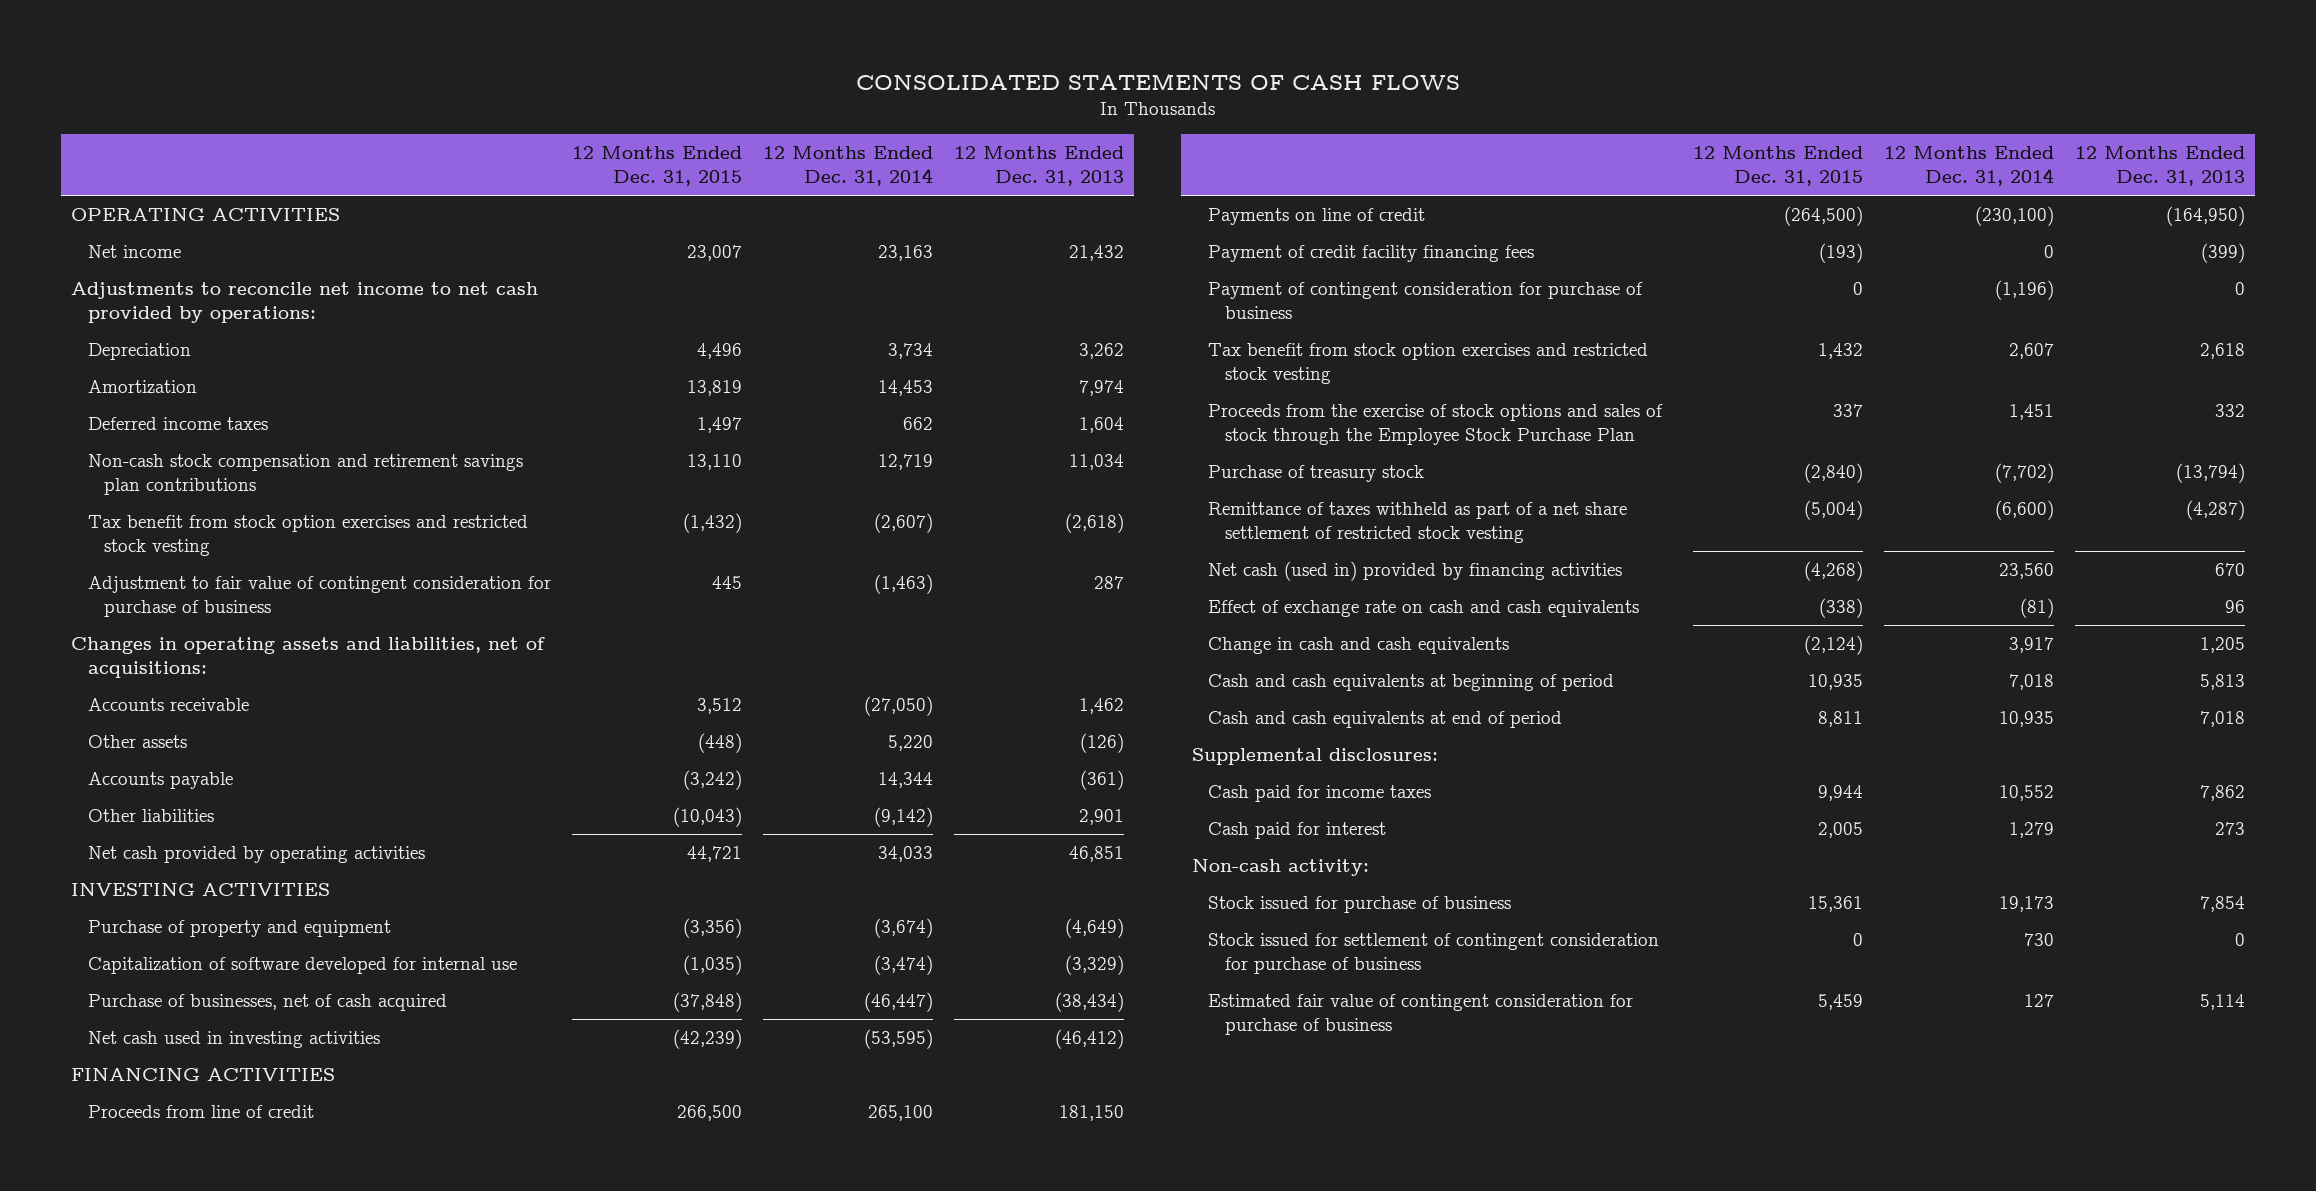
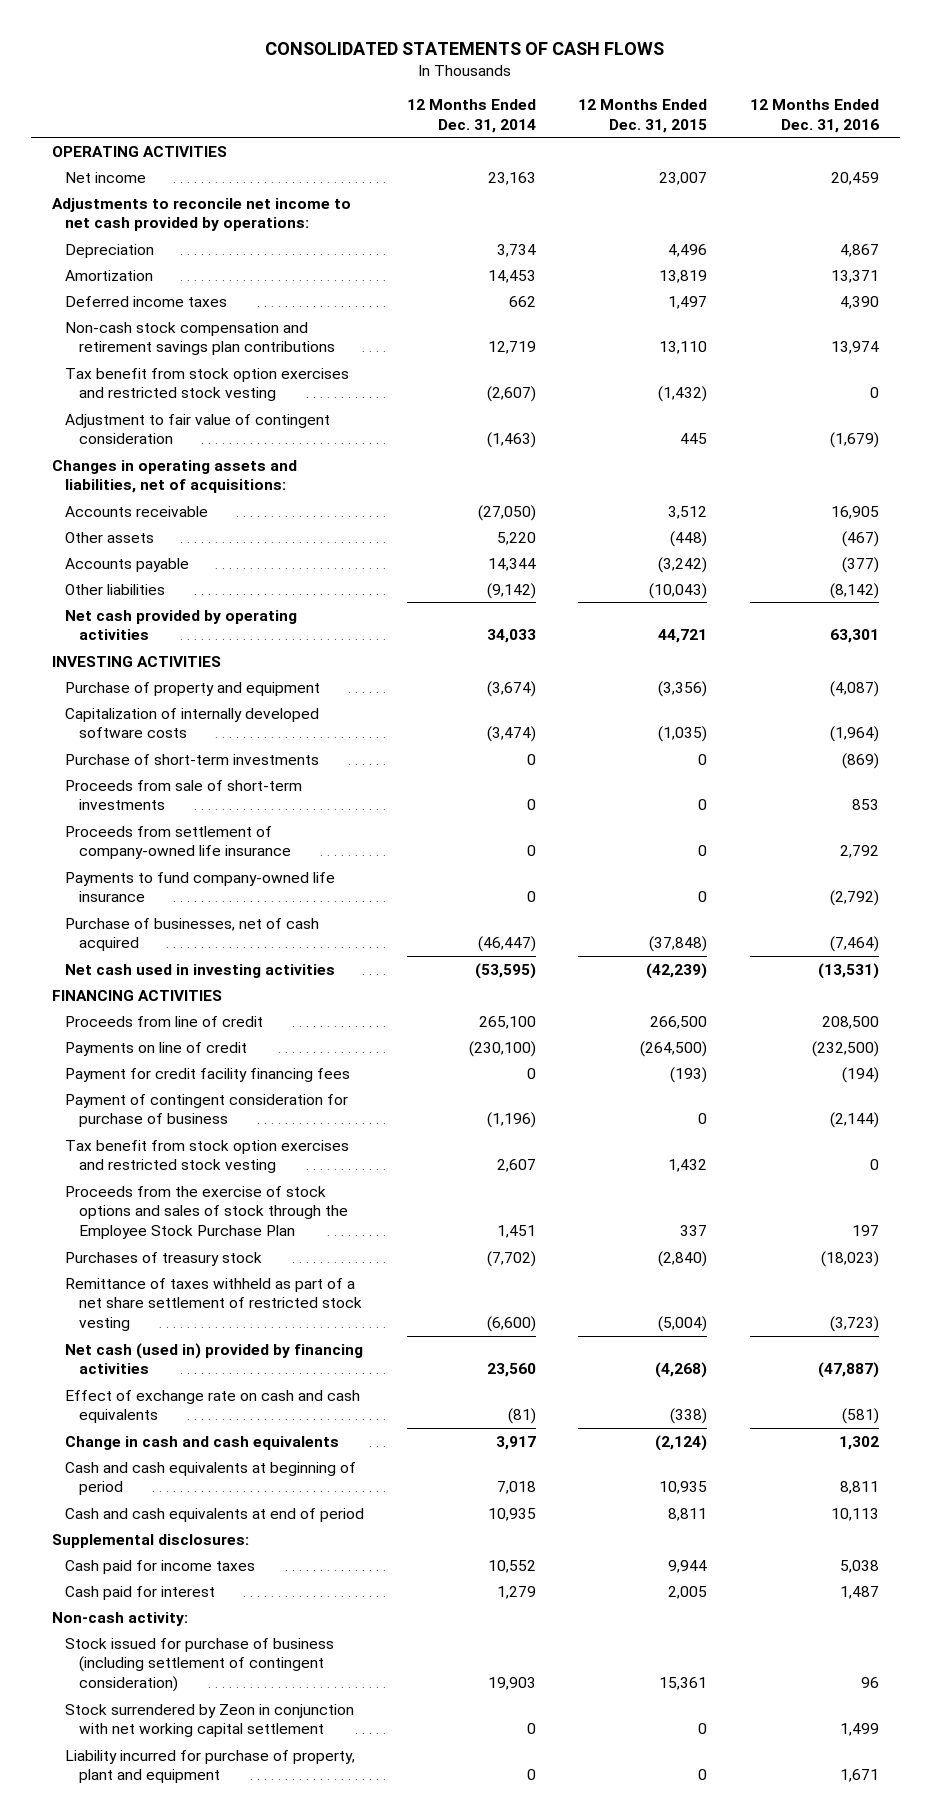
[953,146,1124,187] 12 Months Ended Dec. 31, 2013 -> none
none -> [749,99,879,133] 12 Months Ended Dec. 31, 2016
[87,575,551,618] Adjustment to fair value of contingent consideration for purchase of business -> [65,413,331,445] Adjustment to fair value of contingent consideration
[87,956,517,974] Capitalization of software developed for internal use -> [65,707,320,739] Capitalization of internally developed software costs
none -> [65,753,320,765] Purchase of short-term investments
none -> [65,779,303,811] Proceeds from sale of short-term investments
none -> [65,825,291,860] Proceeds from settlement of company-owned life insurance
none -> [65,871,336,903] Payments to fund company-owned life insurance
[1208,244,1535,262] Payment of credit facility financing fees -> [65,1067,351,1082] Payment for credit facility financing fees
[1208,464,1425,482] Purchase of treasury stock -> [65,1251,263,1266] Purchases of treasury stock
[1208,932,1660,975] Stock issued for settlement of contingent consideration for purchase of business -> none
[1208,993,1634,1036] Estimated fair value of contingent consideration for purchase of business -> none
[1208,895,1512,913] Stock issued for purchase of business -> [65,1637,335,1692] Stock issued for purchase of business (including settlement of contingent consideration)
[1998,895,2054,912] 19,173 -> [487,1676,536,1690] 19,903
none -> [65,1703,355,1738] Stock surrendered by Zeon in conjunction with net working capital settlement
none -> [65,1749,356,1784] Liability incurred for purchase of property, plant and equipment

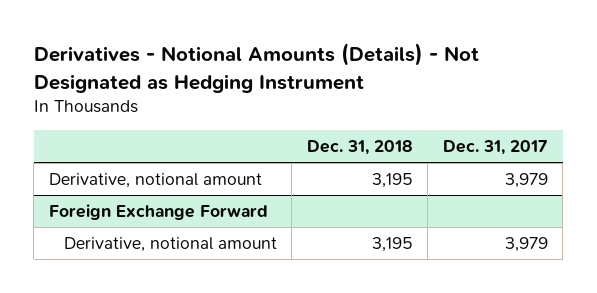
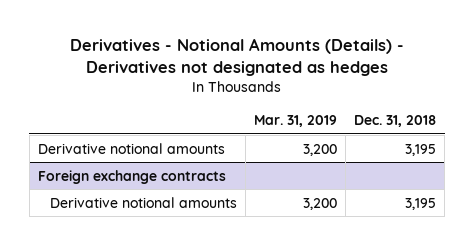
[33,43,479,93] Derivatives - Notional Amounts (Details) - Not Designated as Hedging Instrument -> [70,38,405,77] Derivatives - Notional Amounts (Details) - Derivatives not designated as hedges
[442,140,548,156] Dec. 31, 2017 -> none
none -> [254,115,338,128] Mar. 31, 2019
[48,173,262,189] Derivative, notional amount -> [37,142,225,154] Derivative notional amounts
[48,204,268,221] Foreign Exchange Forward -> [37,169,226,184] Foreign exchange contracts
[63,237,277,253] Derivative, notional amount -> [50,196,238,208] Derivative notional amounts

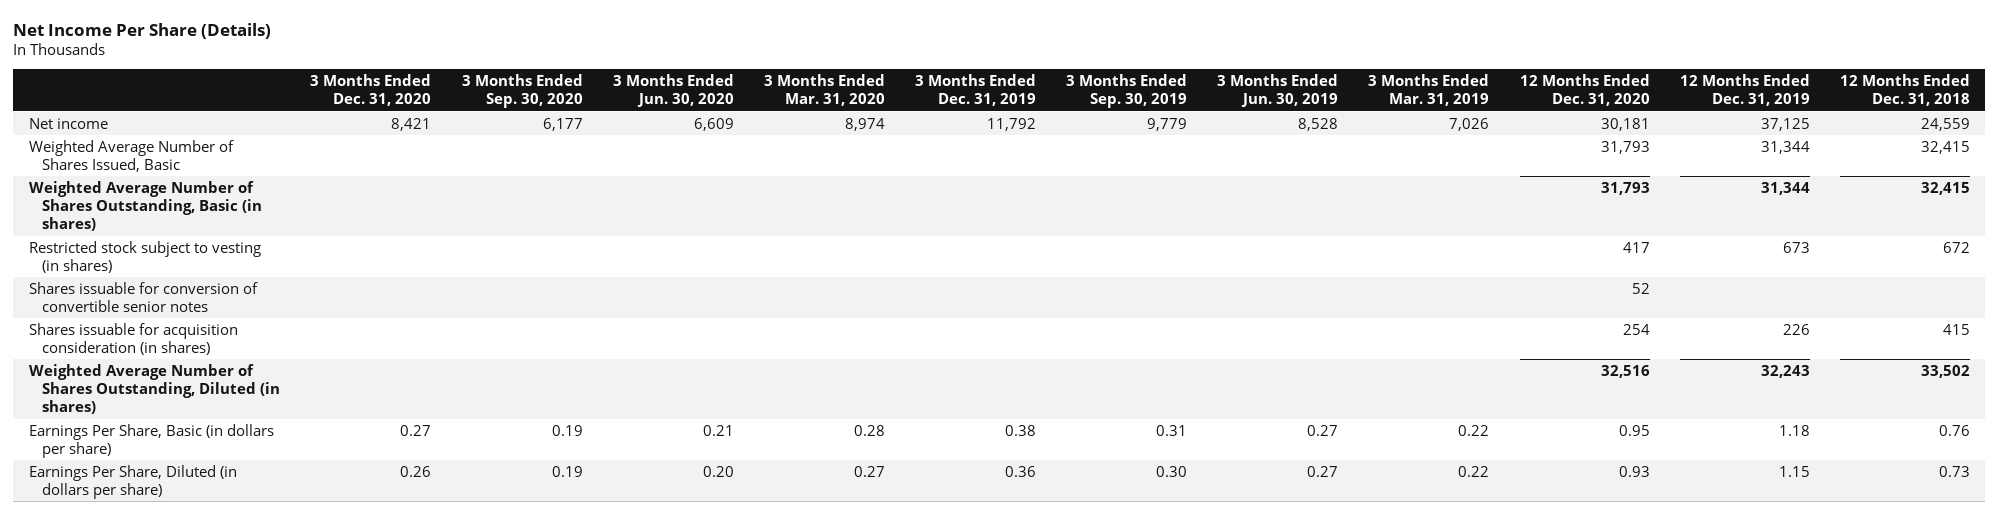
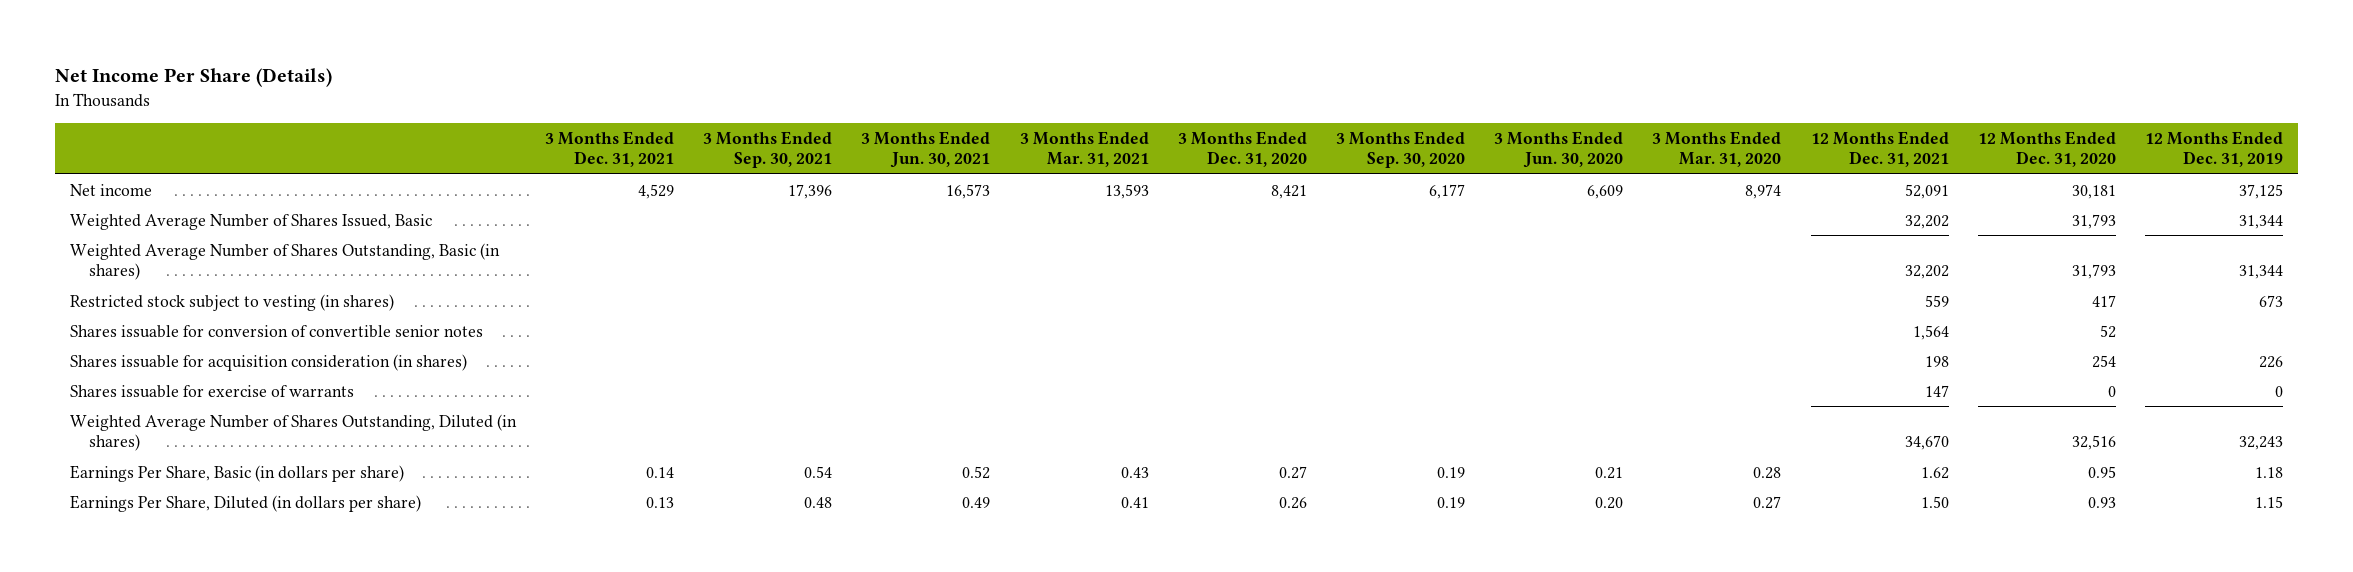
[915,73,1037,107] 3 Months Ended Dec. 31, 2019 -> none
[1066,73,1188,109] 3 Months Ended Sep. 30, 2019 -> none
[1217,73,1339,108] 3 Months Ended Jun. 30, 2019 -> none
[1368,73,1490,107] 3 Months Ended Mar. 31, 2019 -> none
[1839,73,1970,107] 12 Months Ended Dec. 31, 2018 -> none
none -> [544,130,674,167] 3 Months Ended Dec. 31, 2021
none -> [703,130,833,168] 3 Months Ended Sep. 30, 2021
none -> [861,130,991,168] 3 Months Ended Jun. 30, 2021
none -> [1019,130,1149,167] 3 Months Ended Mar. 31, 2021
none -> [1810,130,1949,167] 12 Months Ended Dec. 31, 2021
none -> [69,384,354,398] Shares issuable for exercise of warrants

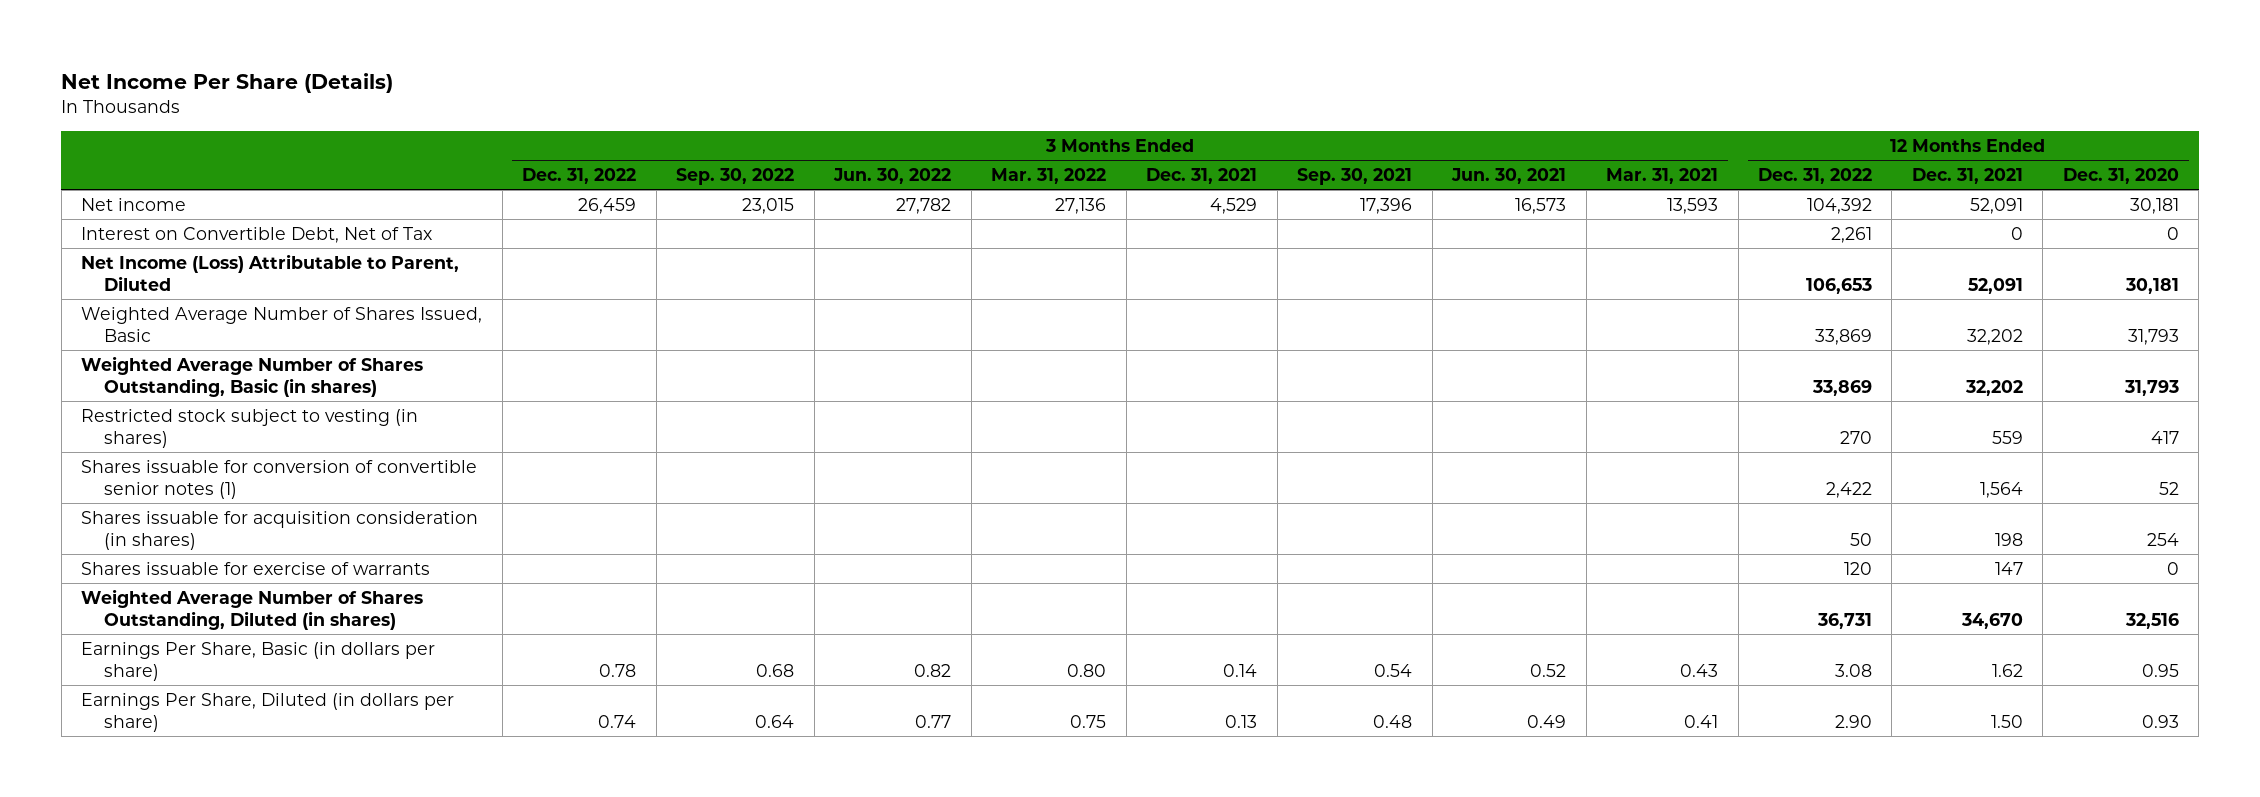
[1177,130,1307,167] 3 Months Ended Dec. 31, 2020 -> none
[1335,130,1465,168] 3 Months Ended Sep. 30, 2020 -> none
[1494,130,1624,168] 3 Months Ended Jun. 30, 2020 -> none
[1652,130,1782,167] 3 Months Ended Mar. 31, 2020 -> none
[2144,130,2283,167] 12 Months Ended Dec. 31, 2019 -> none
none -> [522,167,637,184] Dec. 31, 2022
none -> [676,167,795,185] Sep. 30, 2022
none -> [833,167,952,184] Jun. 30, 2022
none -> [991,167,1107,184] Mar. 31, 2022
none -> [1757,167,1872,184] Dec. 31, 2022
none -> [81,226,433,243] Interest on Convertible Debt, Net of Tax
none -> [81,253,460,291] Net Income (Loss) Attributable to Parent, Diluted
[69,324,483,338] Shares issuable for conversion of convertible senior notes -> [81,459,478,499] Shares issuable for conversion of convertible senior notes (1)

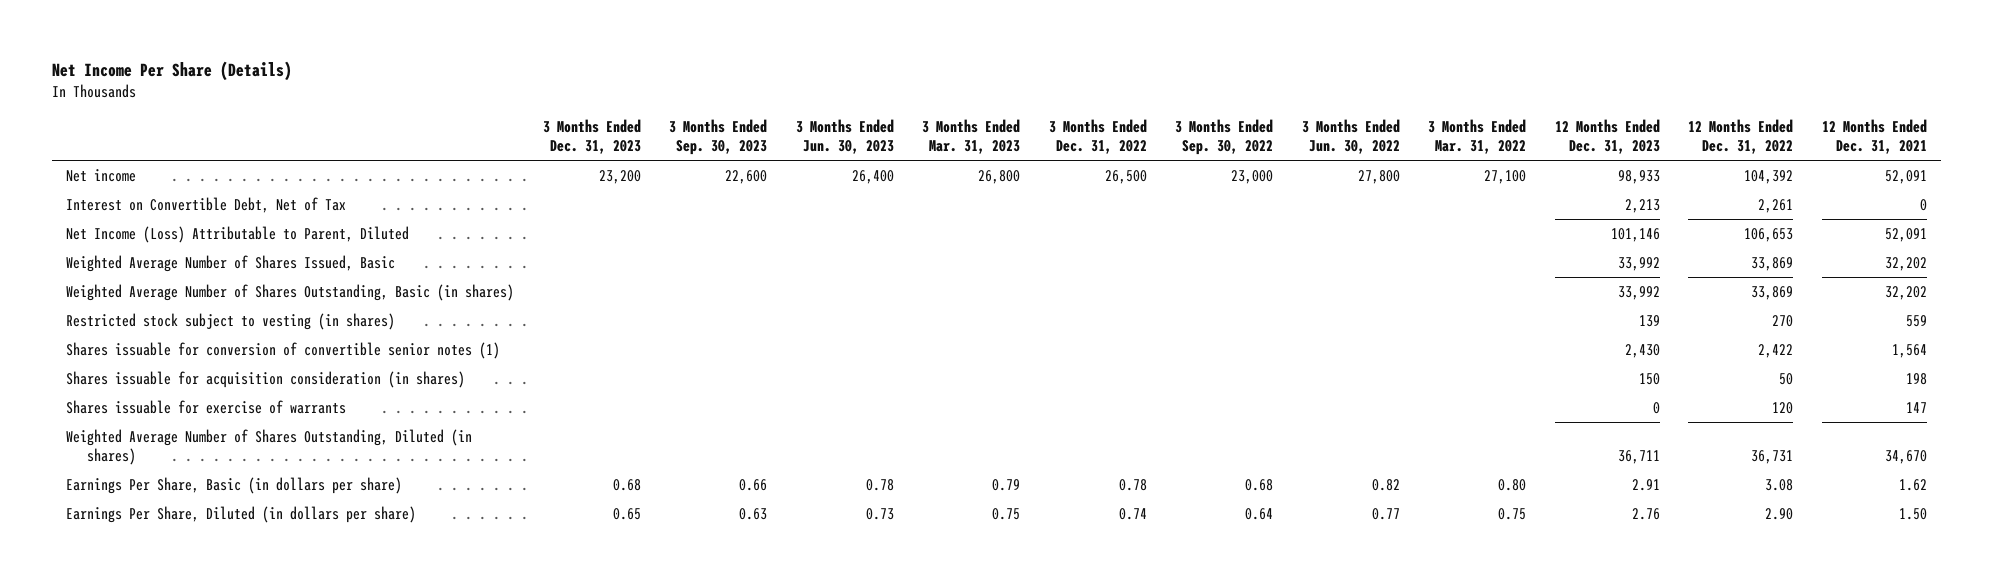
[1146,167,1258,184] Dec. 31, 2021 -> none
[1297,167,1413,185] Sep. 30, 2021 -> none
[1451,167,1567,184] Jun. 30, 2021 -> none
[1606,167,1719,184] Mar. 31, 2021 -> none
[2062,167,2179,184] Dec. 31, 2020 -> none
none -> [542,119,641,154] 3 Months Ended Dec. 31, 2023
none -> [669,119,768,155] 3 Months Ended Sep. 30, 2023
none -> [795,119,894,154] 3 Months Ended Jun. 30, 2023
none -> [922,119,1021,154] 3 Months Ended Mar. 31, 2023
none -> [1554,119,1660,154] 12 Months Ended Dec. 31, 2023
[578,197,637,214] 26,459 -> [1104,170,1147,185] 26,500
[742,197,795,214] 23,015 -> [1231,170,1274,185] 23,000
[896,197,952,214] 27,782 -> [1357,170,1400,185] 27,800
[1055,197,1107,214] 27,136 -> [1484,170,1527,185] 27,100

